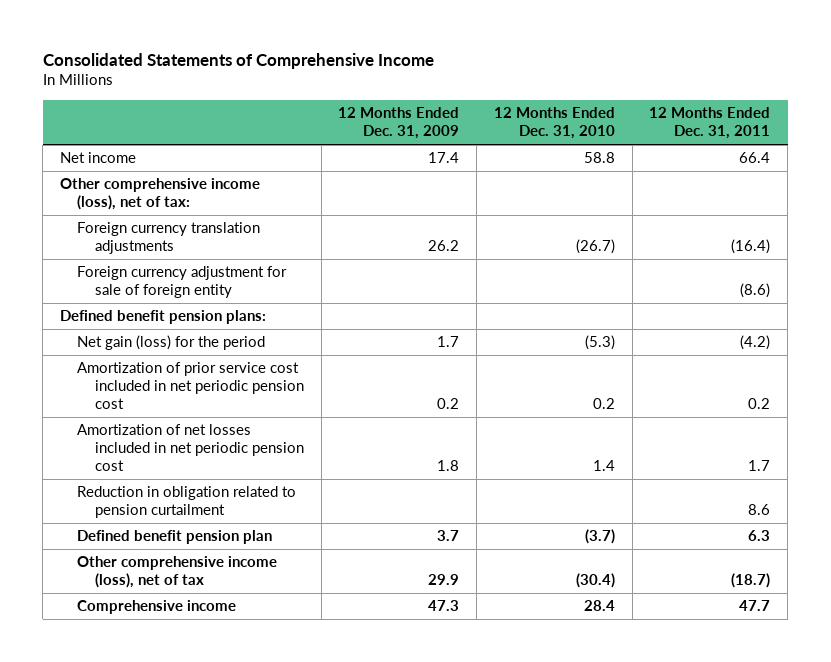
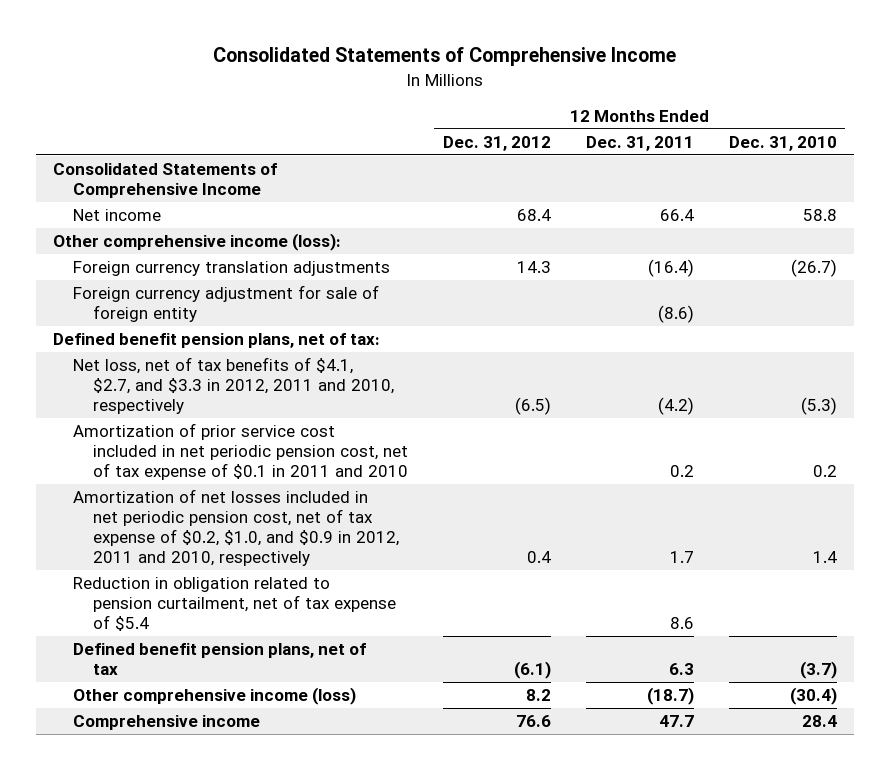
[338,107,460,140] 12 Months Ended Dec. 31, 2009 -> none
none -> [443,135,552,151] Dec. 31, 2012
none -> [53,163,278,198] Consolidated Statements of Comprehensive Income
[60,178,261,211] Other comprehensive income (loss), net of tax: -> [53,233,342,252] Other comprehensive income (loss):
[60,310,267,325] Defined benefit pension plans: -> [53,333,381,349] Defined benefit pension plans, net of tax:
[77,335,266,351] Net gain (loss) for the period -> [73,357,395,414] Net loss, net of tax benefits of $4.1, $2.7, and $3.3 in 2012, 2011 and 2010, respectively
[77,362,304,410] Amortization of prior service cost included in net periodic pension cost -> [73,423,409,480] Amortization of prior service cost included in net periodic pension cost, net of tax expense of $0.1 in 2011 and 2010
[77,424,304,472] Amortization of net losses included in net periodic pension cost -> [73,489,400,566] Amortization of net losses included in net periodic pension cost, net of tax expense of $0.2, $1.0, and $0.9 in 2012, 2011 and 2010, respectively
[77,486,297,519] Reduction in obligation related to pension curtailment -> [73,577,397,631] Reduction in obligation related to pension curtailment, net of tax expense of $5.4
[77,530,273,545] Defined benefit pension plan -> [73,643,367,675] Defined benefit pension plans, net of tax
[77,556,278,589] Other comprehensive income (loss), net of tax -> [73,687,357,706] Other comprehensive income (loss)

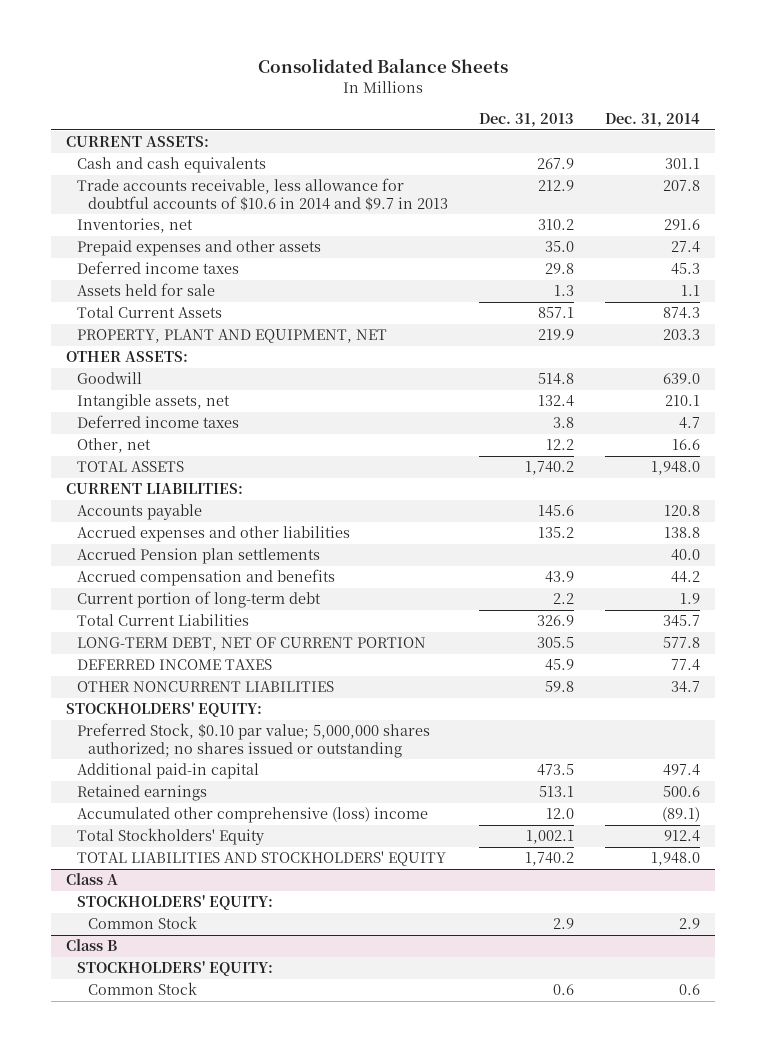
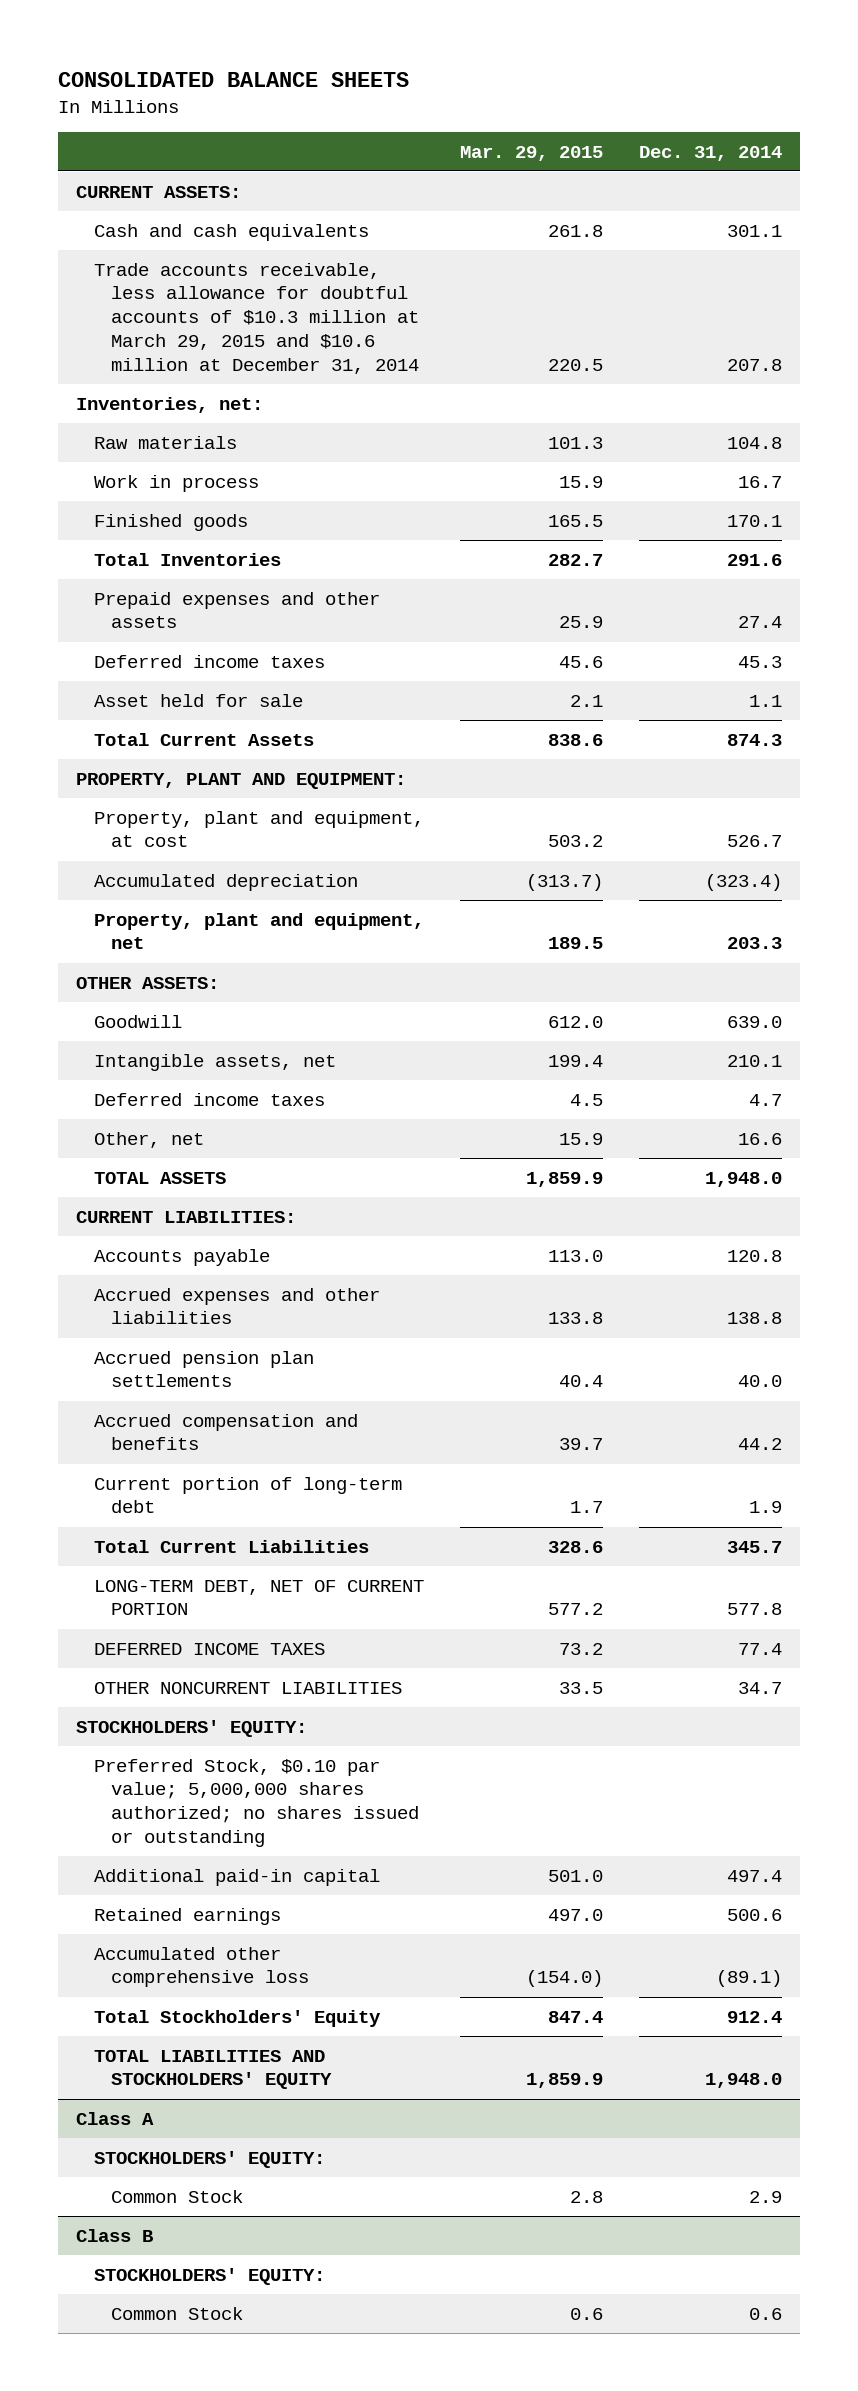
[257,58,508,74] Consolidated Balance Sheets -> [57,72,409,88] CONSOLIDATED BALANCE SHEETS
[478,113,574,128] Dec. 31, 2013 -> none
none -> [459,145,603,161] Mar. 29, 2015
[76,178,448,211] Trade accounts receivable, less allowance for doubtful accounts of $10.6 in 2014 and $9.7 in 2013 -> [93,262,420,374] Trade accounts receivable, less allowance for doubtful accounts of $10.3 million at March 29, 2015 and $10.6 million at December 31, 2014
none -> [75,396,263,413] Inventories, net:
none -> [93,435,237,449] Raw materials
none -> [93,474,259,492] Work in process
none -> [93,513,248,531] Finished goods
[76,218,193,234] Inventories, net -> [93,552,281,566] Total Inventories
[76,283,215,297] Assets held for sale -> [93,693,303,707] Asset held for sale
none -> [75,772,406,789] PROPERTY, PLANT AND EQUIPMENT:
none -> [93,810,424,848] Property, plant and equipment, at cost
none -> [93,873,358,891] Accumulated depreciation
[76,329,387,344] PROPERTY, PLANT AND EQUIPMENT, NET -> [93,912,424,950] Property, plant and equipment, net
[76,548,320,565] Accrued Pension plan settlements -> [93,1350,314,1388] Accrued pension plan settlements
[76,807,428,824] Accumulated other comprehensive (loss) income -> [93,1946,310,1988] Accumulated other comprehensive loss

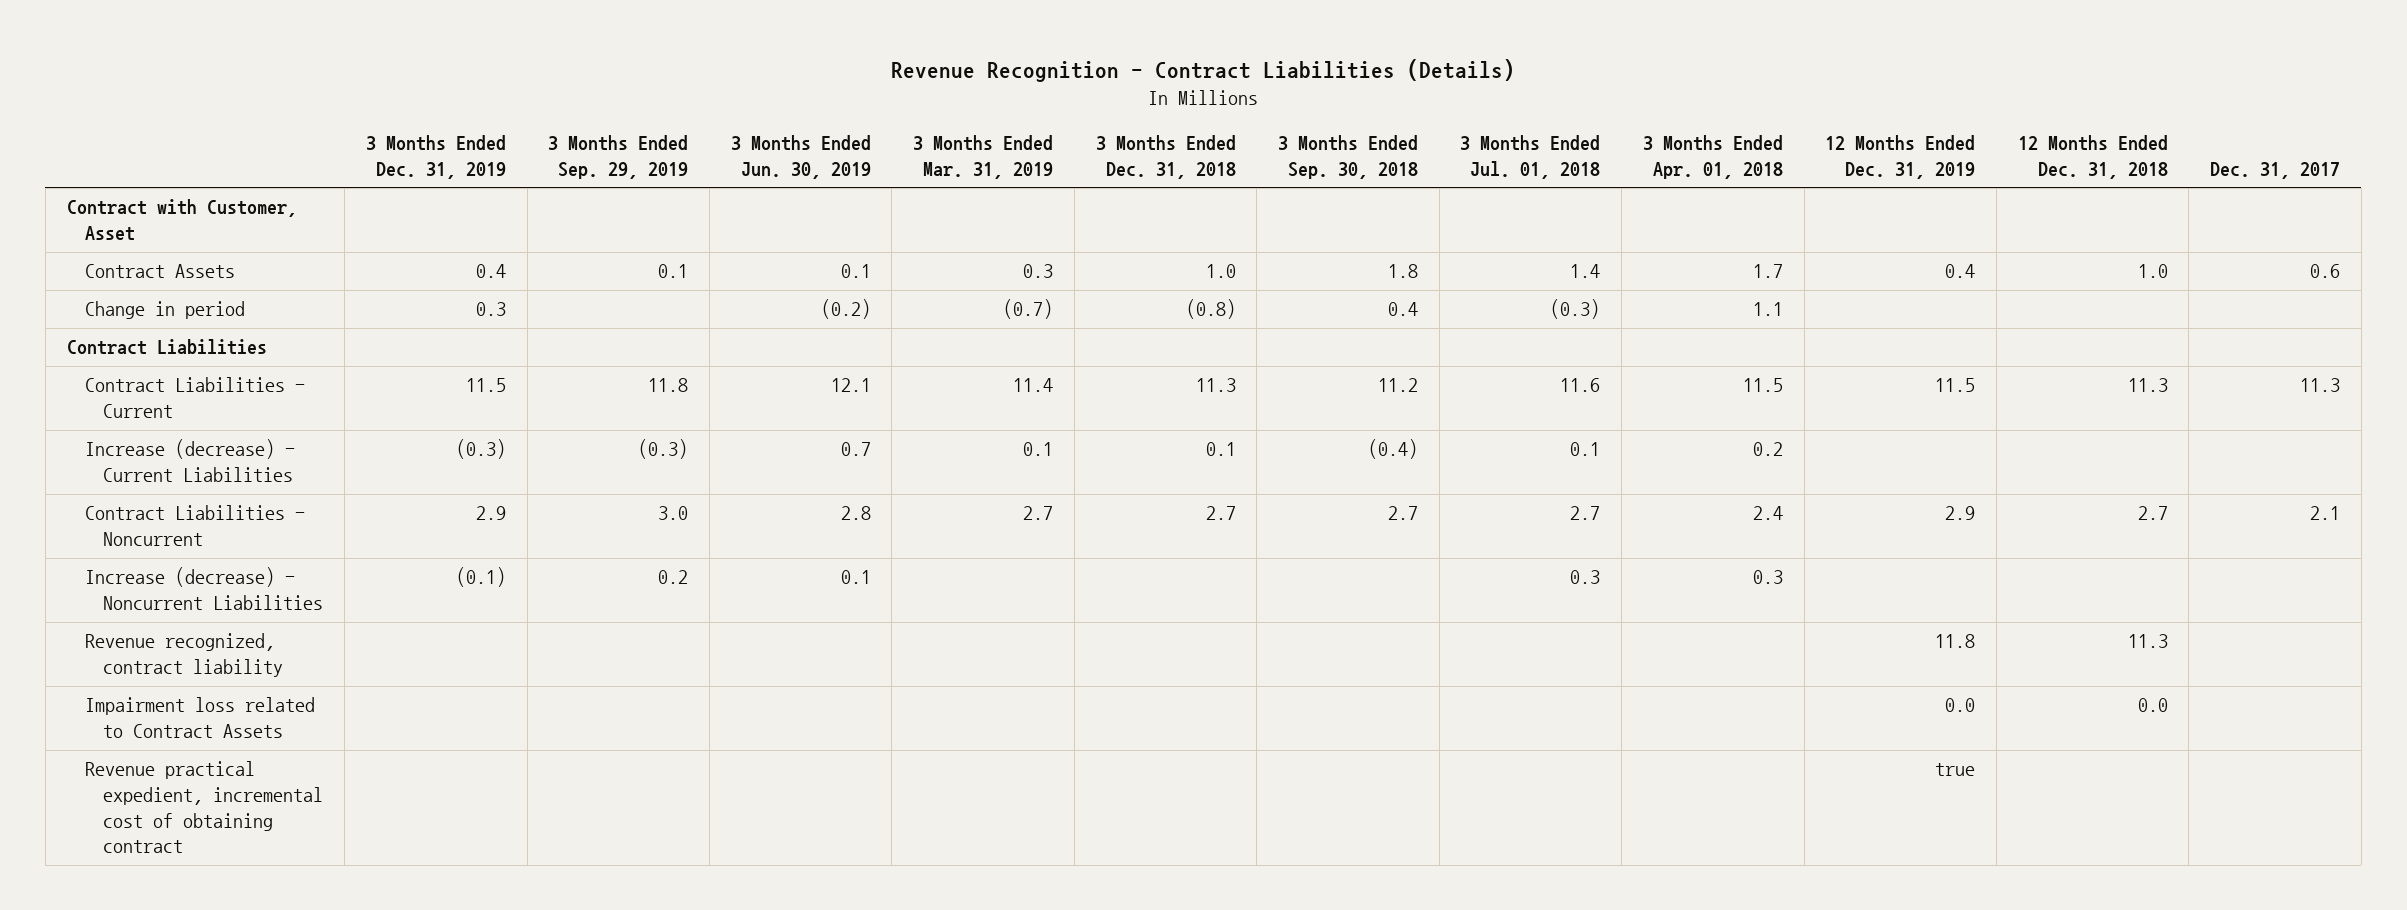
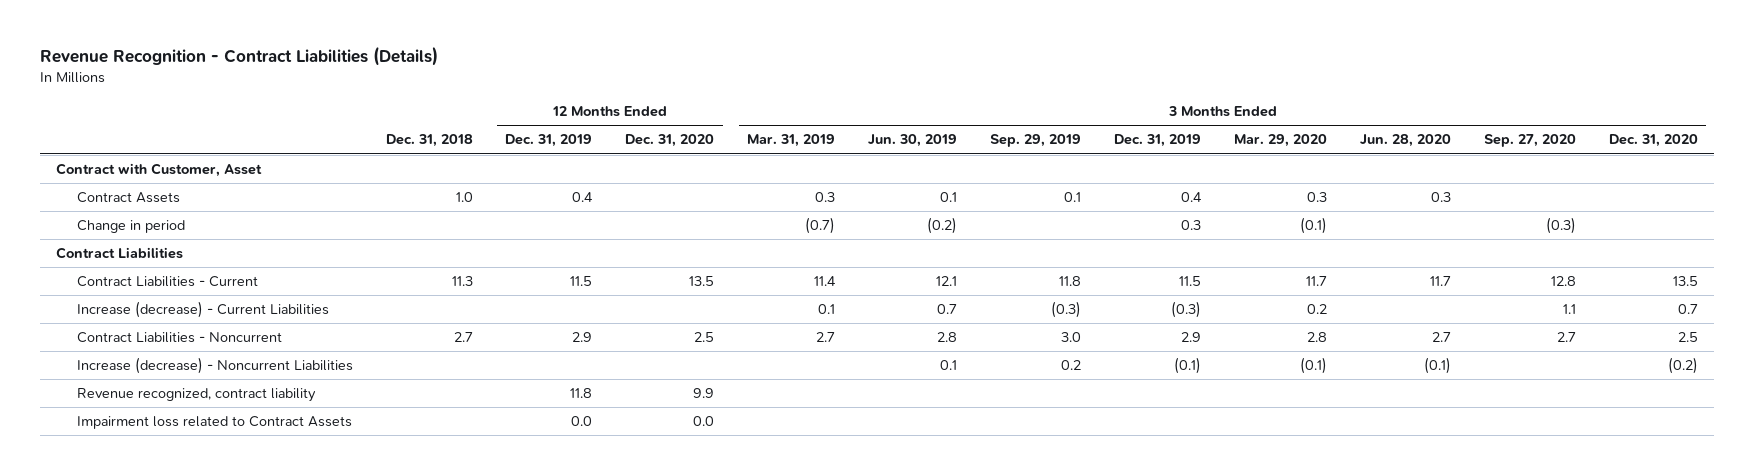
[1095,135,1236,179] 3 Months Ended Dec. 31, 2018 -> none
[1277,135,1418,179] 3 Months Ended Sep. 30, 2018 -> none
[1460,135,1601,179] 3 Months Ended Jul. 01, 2018 -> none
[1642,135,1783,179] 3 Months Ended Apr. 01, 2018 -> none
[2017,135,2168,179] 12 Months Ended Dec. 31, 2018 -> none
[2210,161,2341,179] Dec. 31, 2017 -> none
none -> [385,134,473,148] Dec. 31, 2018
none -> [625,134,715,148] Dec. 31, 2020
none -> [1233,134,1327,148] Mar. 29, 2020
none -> [1359,134,1451,148] Jun. 28, 2020
none -> [1483,134,1576,148] Sep. 27, 2020
none -> [1608,134,1698,148] Dec. 31, 2020
[85,761,324,854] Revenue practical expedient, incremental cost of obtaining contract -> none

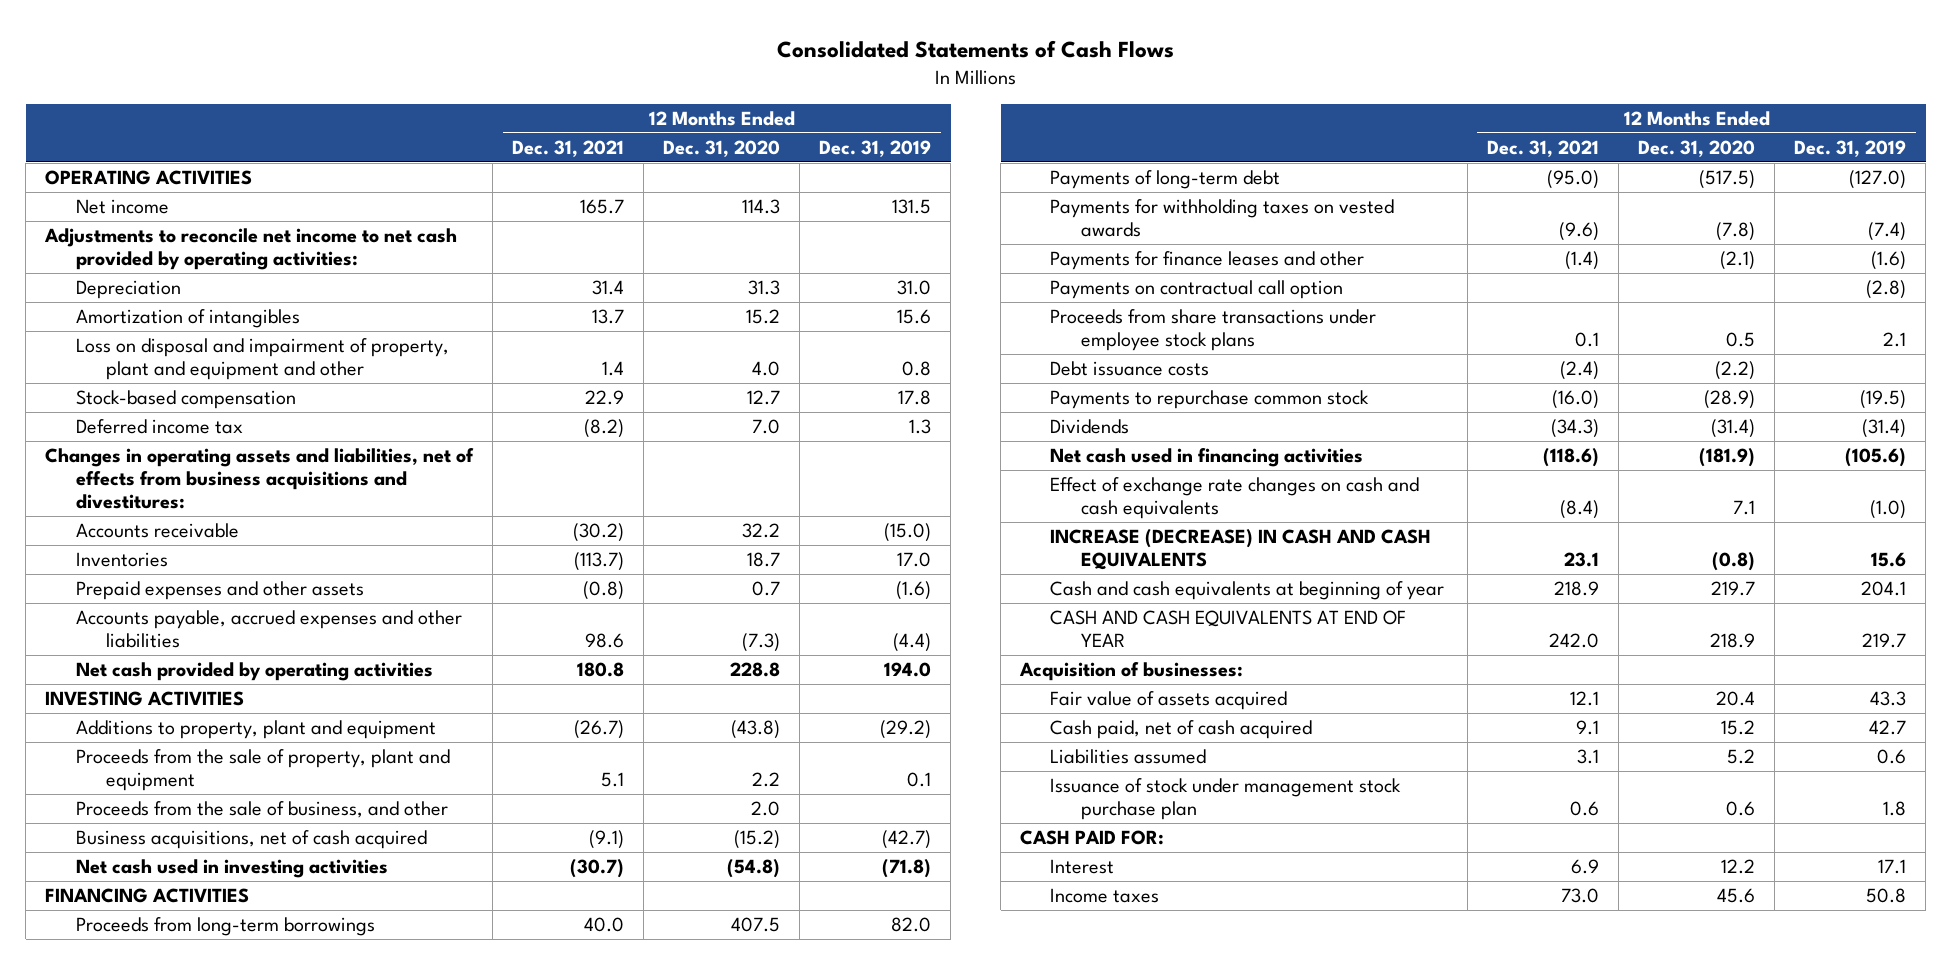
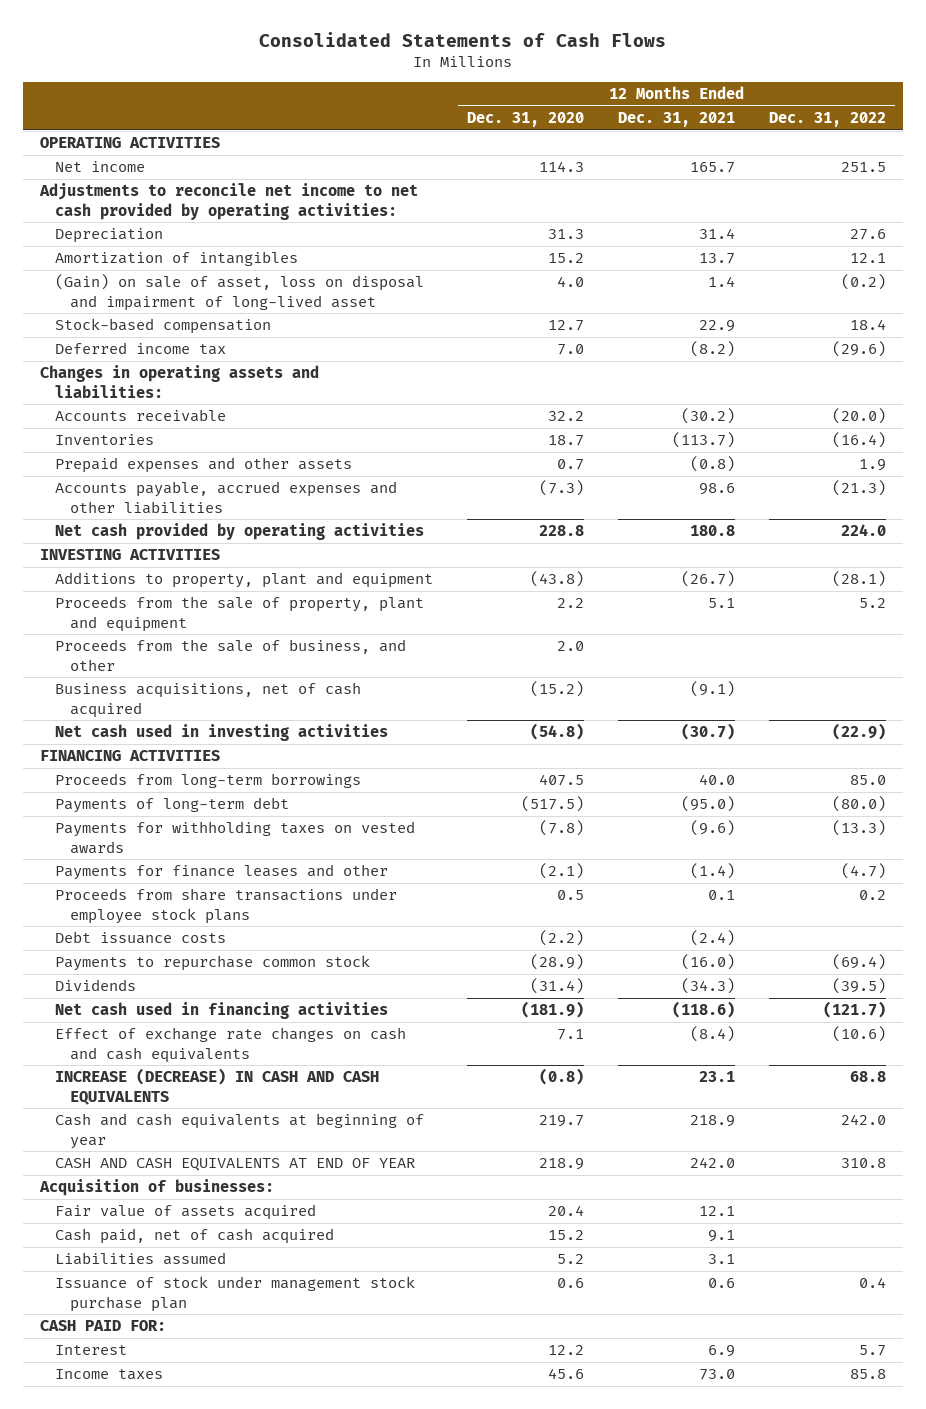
[819,139,932,157] Dec. 31, 2019 -> none
none -> [769,112,887,128] Dec. 31, 2022
[75,338,449,381] Loss on disposal and impairment of property, plant and equipment and other -> [54,274,424,311] (Gain) on sale of asset, loss on disposal and impairment of long-lived asset
[45,448,475,510] Changes in operating assets and liabilities, net of effects from business acquisitions and divestitures: -> [40,365,320,398] Changes in operating assets and liabilities:
[1050,280,1344,300] Payments on contractual call option -> none

